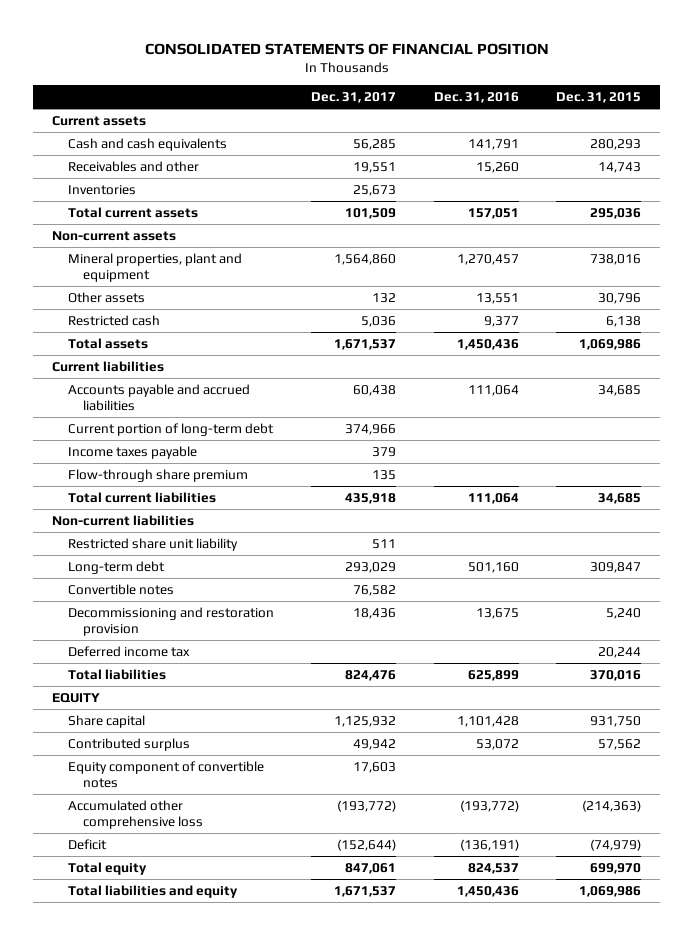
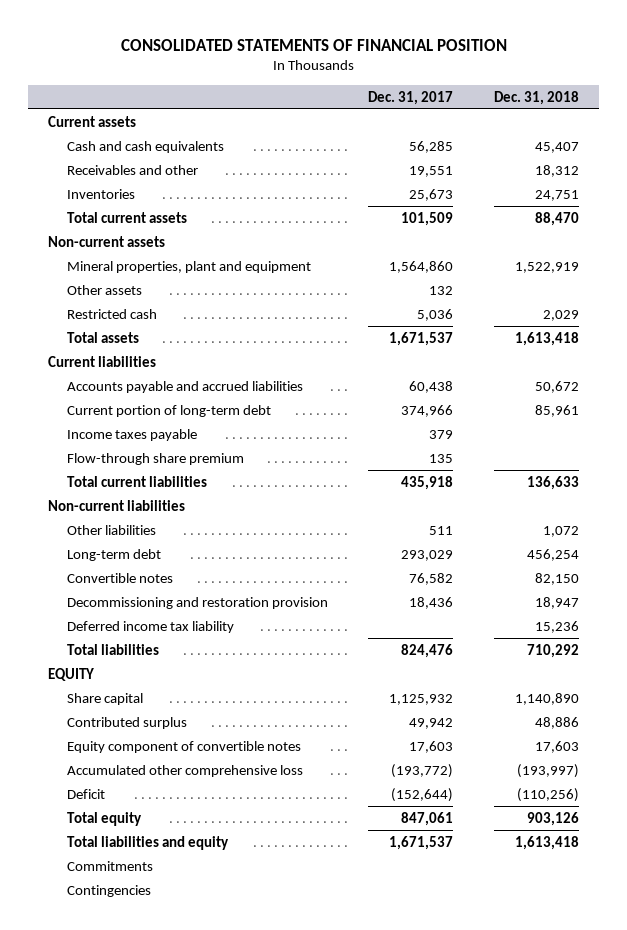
[433,91,519,103] Dec. 31, 2016 -> none
[556,91,642,103] Dec. 31, 2015 -> none
none -> [494,90,580,105] Dec. 31, 2018
[67,537,238,551] Restricted share unit liability -> [66,524,156,535] Other liabilities
[67,645,190,657] Deferred income tax -> [66,620,234,633] Deferred income tax liability
none -> [66,860,153,871] Commitments
none -> [66,884,151,897] Contingencies

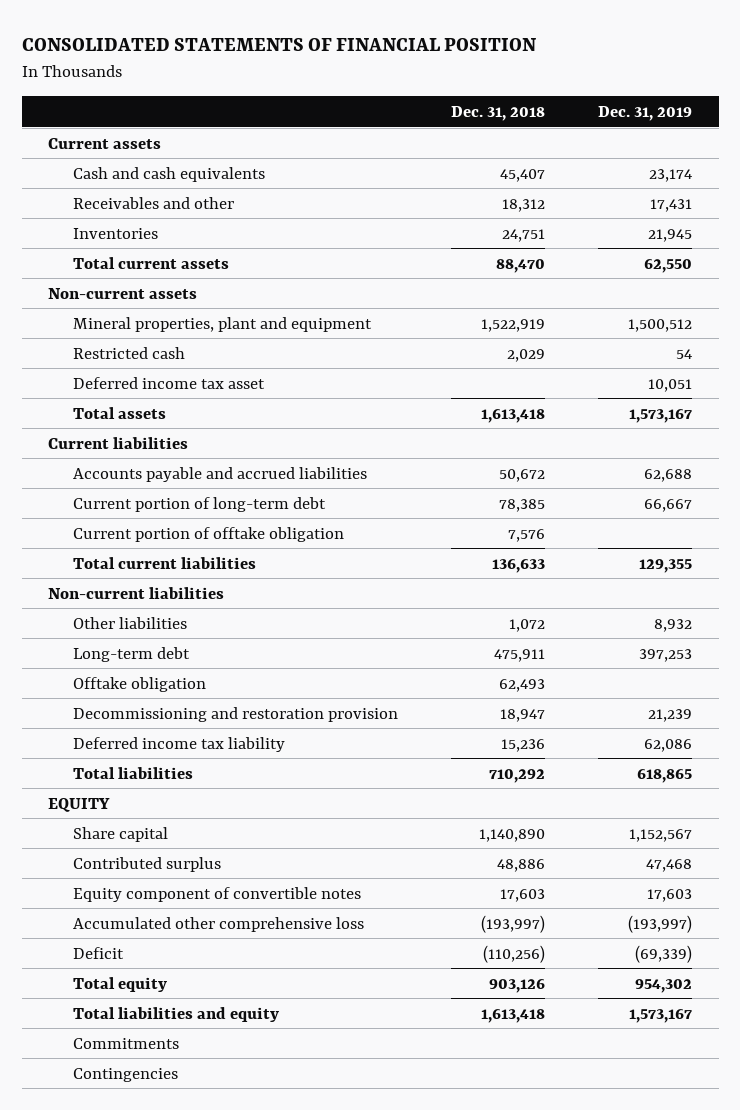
[368,90,454,105] Dec. 31, 2017 -> none
none -> [598,105,693,121] Dec. 31, 2019
[66,284,142,295] Other assets -> none
none -> [72,376,265,389] Deferred income tax asset
[66,428,197,441] Income taxes payable -> none
[66,452,244,465] Flow-through share premium -> none
[535,404,580,417] 85,961 -> [498,498,545,512] 78,385
none -> [72,526,344,542] Current portion of offtake obligation
[66,572,173,583] Convertible notes -> none
[527,548,580,561] 456,254 -> [493,648,545,662] 475,911
none -> [72,676,206,692] Offtake obligation

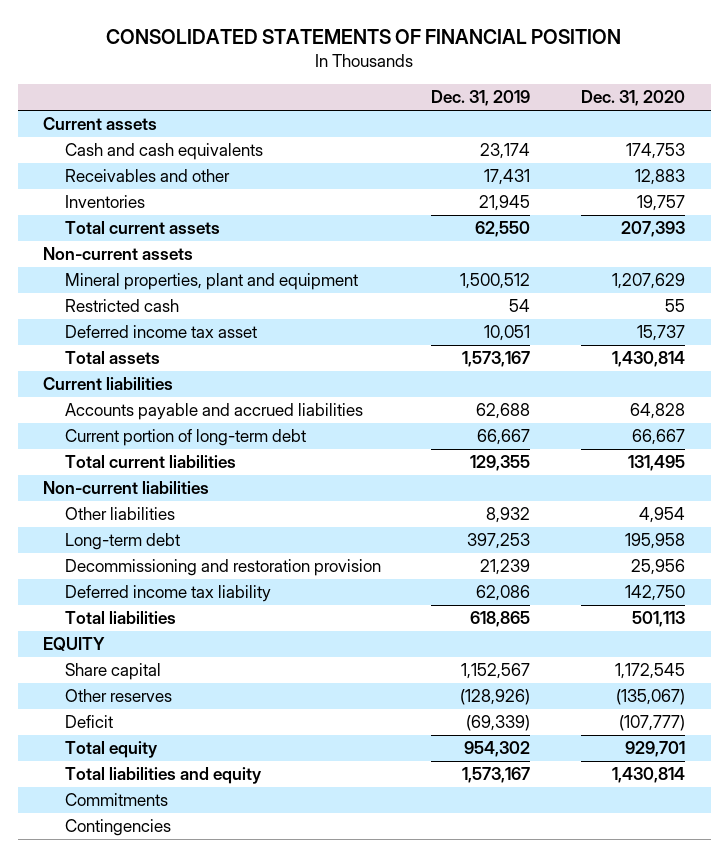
[450,105,545,121] Dec. 31, 2018 -> none
none -> [581,90,686,107] Dec. 31, 2020
[72,526,344,542] Current portion of offtake obligation -> none
[72,676,206,692] Offtake obligation -> none
[72,856,221,872] Contributed surplus -> none
[72,886,361,902] Equity component of convertible notes -> none
[72,916,364,932] Accumulated other comprehensive loss -> none
none -> [64,689,172,703] Other reserves

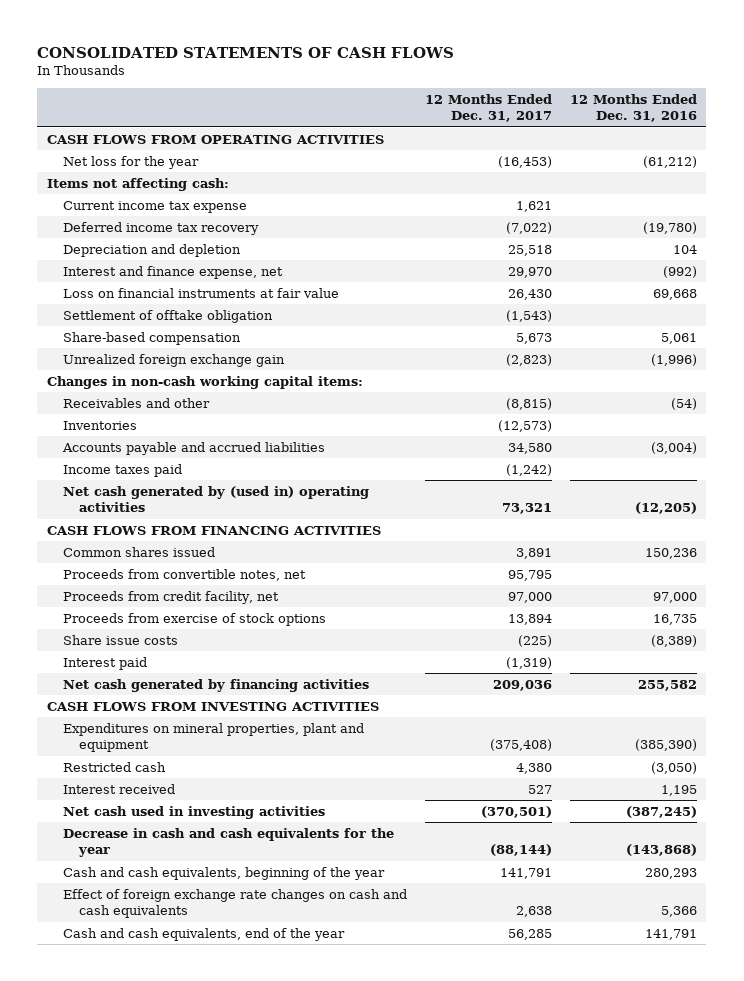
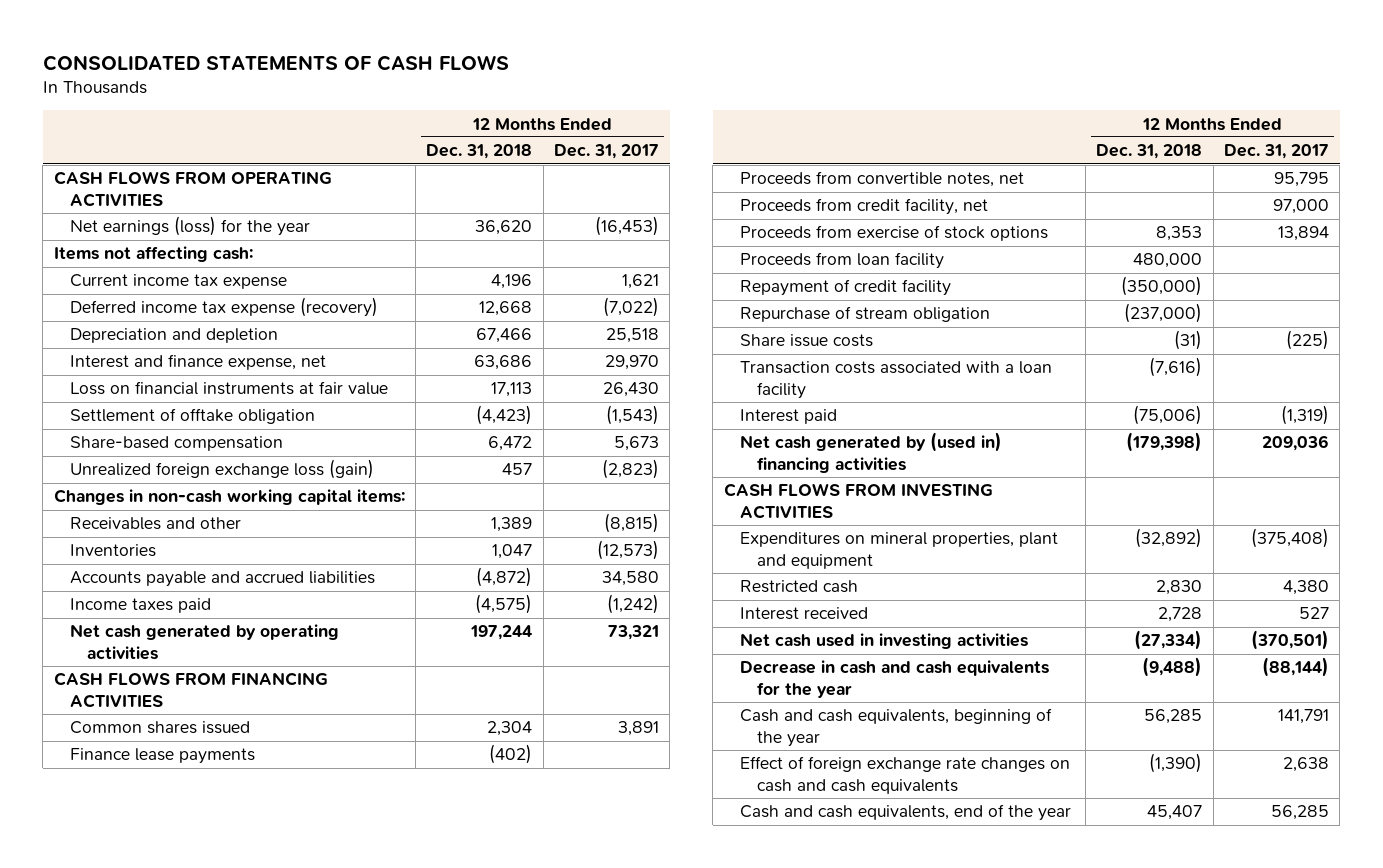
[570,93,698,123] 12 Months Ended Dec. 31, 2016 -> none
none -> [426,144,533,160] Dec. 31, 2018
[62,155,199,169] Net loss for the year -> [70,216,311,237] Net earnings (loss) for the year
[62,221,259,235] Deferred income tax recovery -> [70,297,379,318] Deferred income tax expense (recovery)
[62,353,285,367] Unrealized foreign exchange gain -> [70,459,375,480] Unrealized foreign exchange loss (gain)
[62,485,369,513] Net cash generated by (used in) operating activities -> [70,624,340,661] Net cash generated by operating activities
none -> [70,748,256,765] Finance lease payments
none -> [740,252,945,270] Proceeds from loan facility
none -> [740,279,952,297] Repayment of credit facility
none -> [740,306,991,323] Repurchase of stream obligation
none -> [740,361,1053,400] Transaction costs associated with a loan facility
[62,678,369,692] Net cash generated by financing activities -> [740,432,1003,474] Net cash generated by (used in) financing activities

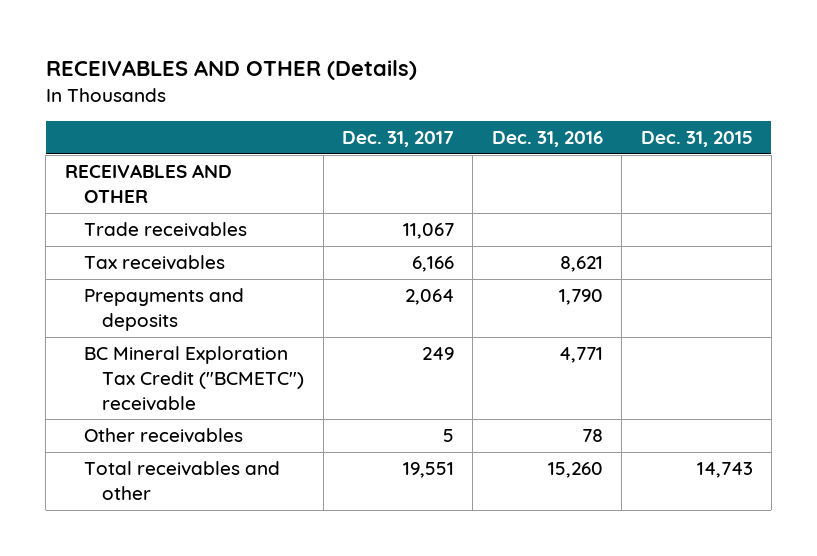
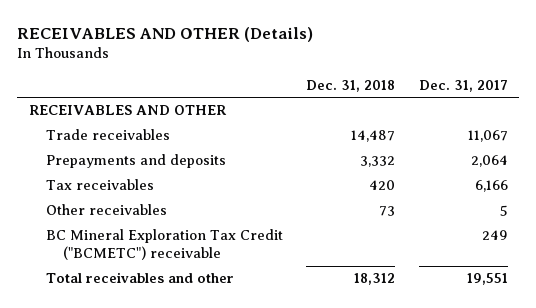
[491,131,603,148] Dec. 31, 2016 -> none
[640,131,753,148] Dec. 31, 2015 -> none
none -> [306,79,396,92] Dec. 31, 2018
[83,255,225,271] Tax receivables -> [45,179,154,191] Tax receivables
[83,346,305,411] BC Mineral Exploration Tax Credit ("BCMETC") receivable -> [45,229,283,261] BC Mineral Exploration Tax Credit ("BCMETC") receivable

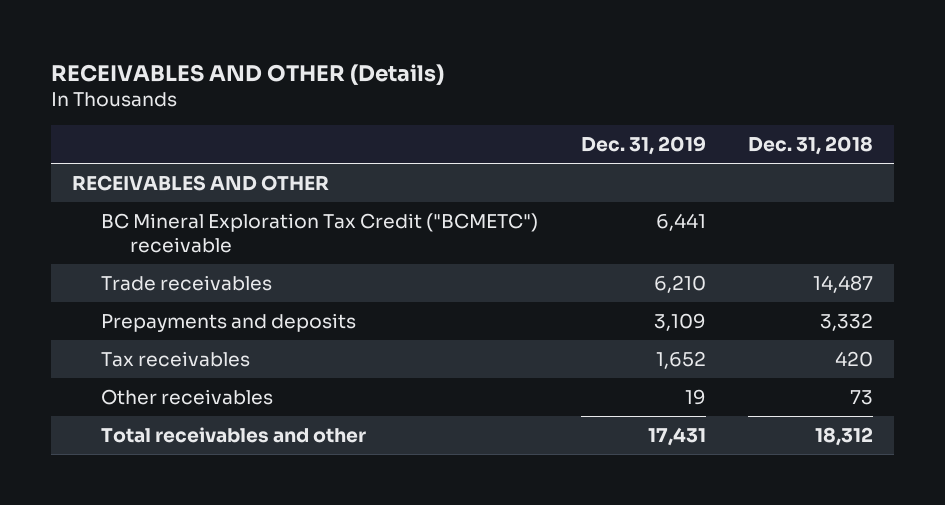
[418,79,508,92] Dec. 31, 2017 -> none
none -> [580,136,706,156] Dec. 31, 2019
[45,229,283,261] BC Mineral Exploration Tax Credit ("BCMETC") receivable -> [101,213,539,253] BC Mineral Exploration Tax Credit ("BCMETC") receivable

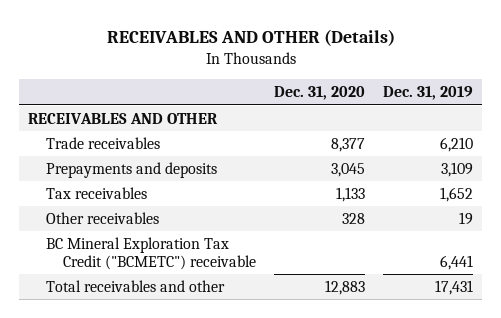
[747,136,873,156] Dec. 31, 2018 -> none
none -> [273,86,365,101] Dec. 31, 2020
[101,213,539,253] BC Mineral Exploration Tax Credit ("BCMETC") receivable -> [45,236,256,270] BC Mineral Exploration Tax Credit ("BCMETC") receivable

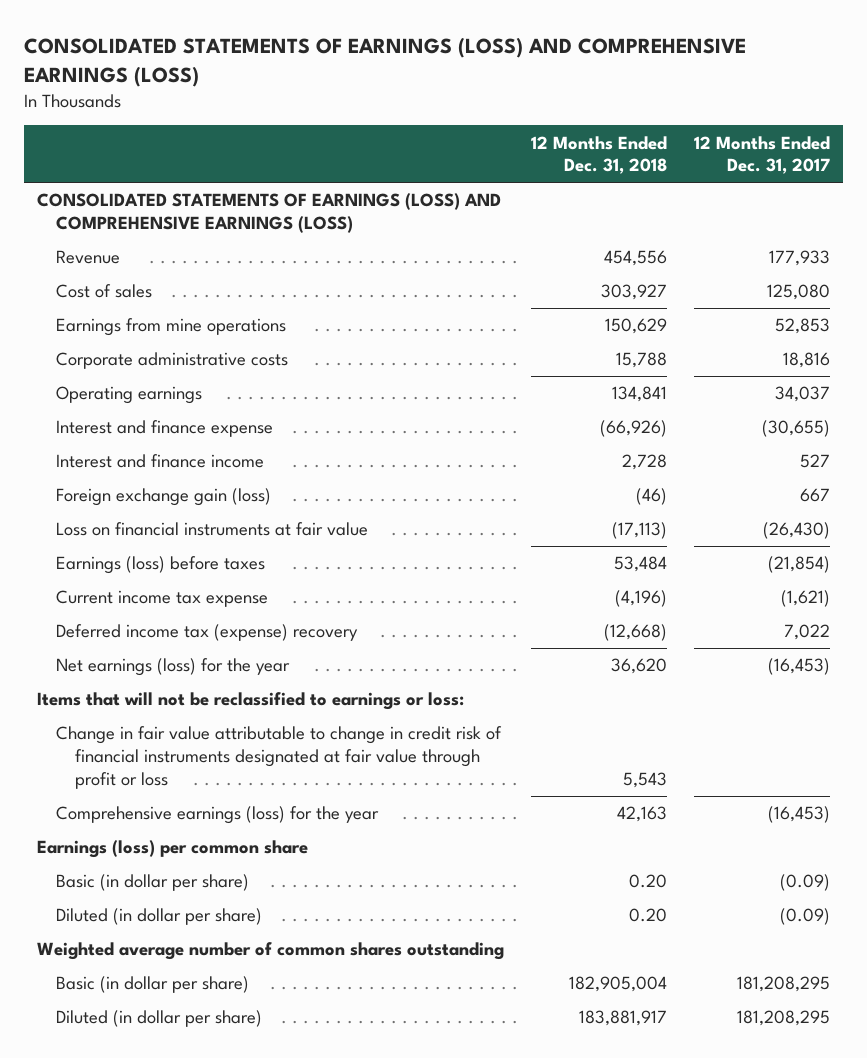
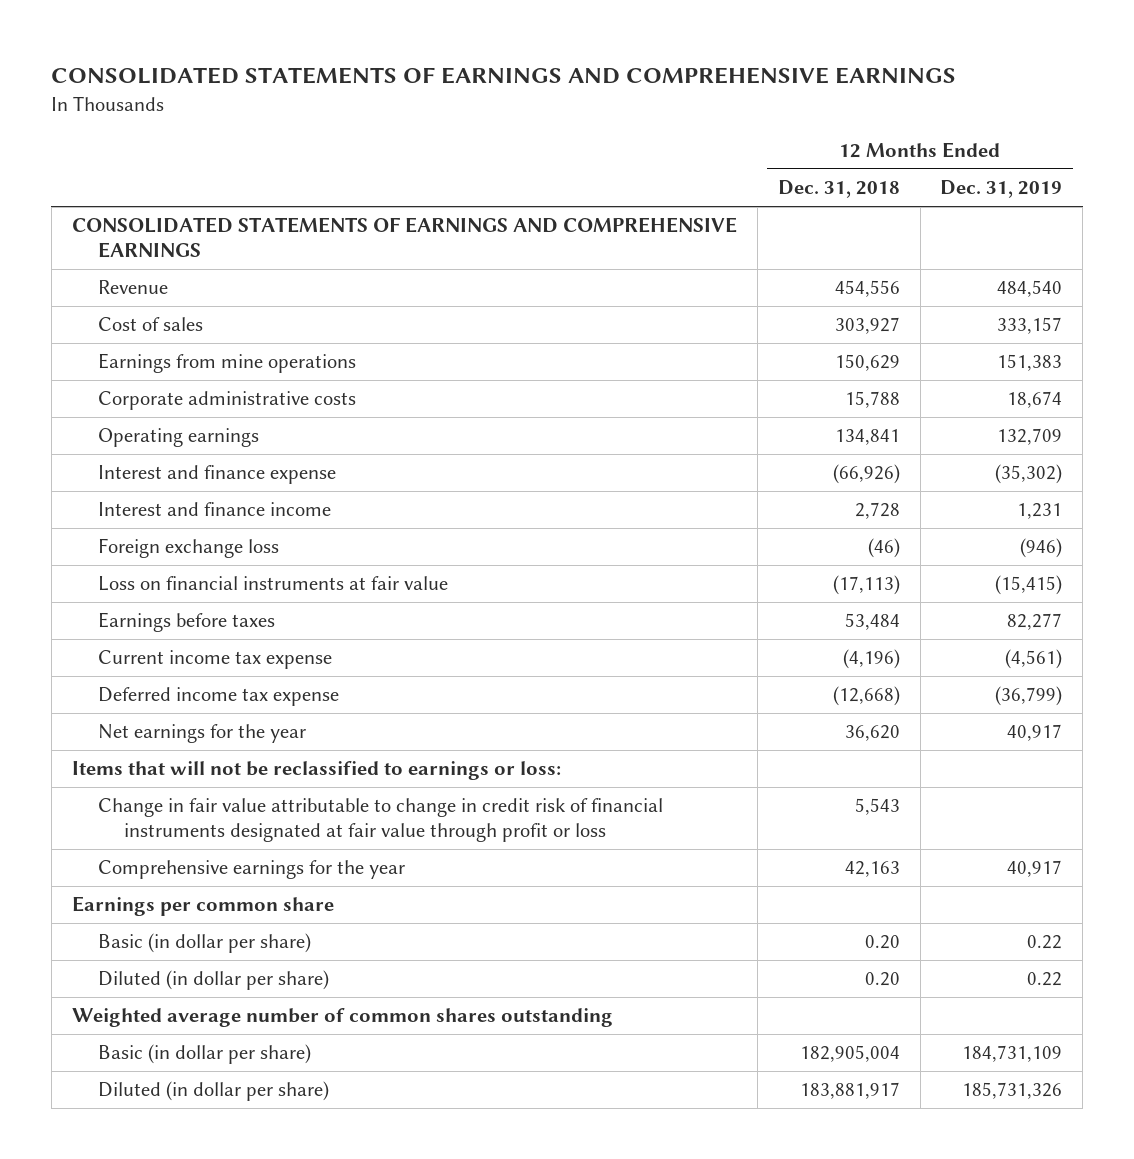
[23,36,746,87] CONSOLIDATED STATEMENTS OF EARNINGS (LOSS) AND COMPREHENSIVE EARNINGS (LOSS) -> [51,67,957,85] CONSOLIDATED STATEMENTS OF EARNINGS AND COMPREHENSIVE EARNINGS
[693,135,830,175] 12 Months Ended Dec. 31, 2017 -> none
none -> [940,180,1063,199] Dec. 31, 2019
[37,193,502,234] CONSOLIDATED STATEMENTS OF EARNINGS (LOSS) AND COMPREHENSIVE EARNINGS (LOSS) -> [71,217,737,258] CONSOLIDATED STATEMENTS OF EARNINGS AND COMPREHENSIVE EARNINGS
[56,488,272,507] Foreign exchange gain (loss) -> [97,538,279,559] Foreign exchange loss
[56,556,266,575] Earnings (loss) before taxes -> [97,612,275,633] Earnings before taxes
[56,624,359,642] Deferred income tax (expense) recovery -> [97,687,339,707] Deferred income tax expense
[56,658,291,677] Net earnings (loss) for the year -> [97,724,306,744] Net earnings for the year
[56,806,380,825] Comprehensive earnings (loss) for the year -> [97,860,405,880] Comprehensive earnings for the year
[37,840,309,859] Earnings (loss) per common share -> [71,896,334,917] Earnings per common share

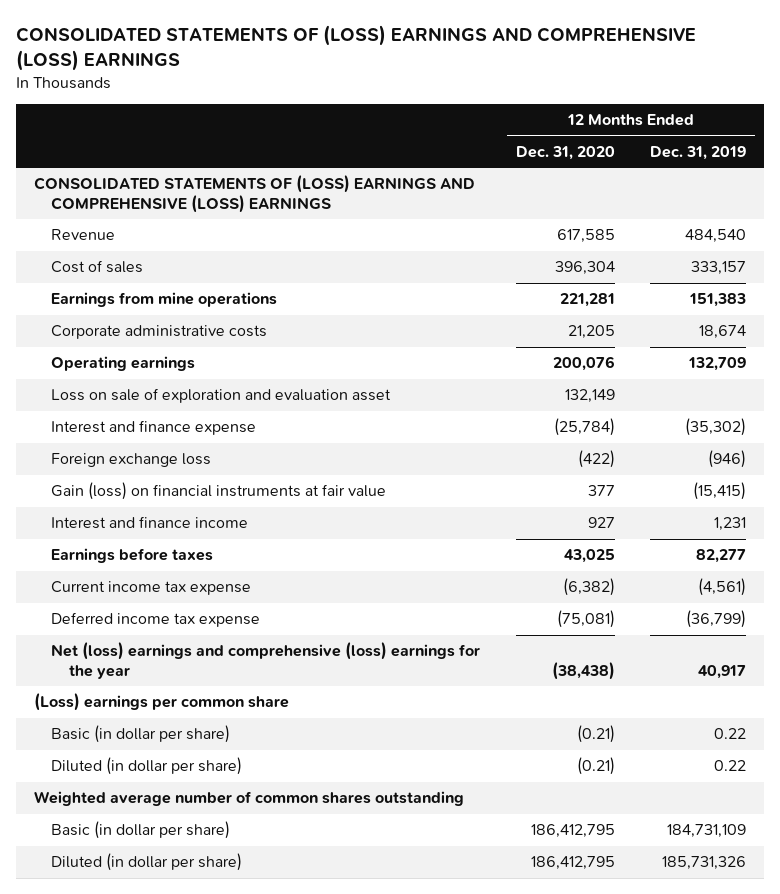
[51,67,957,85] CONSOLIDATED STATEMENTS OF EARNINGS AND COMPREHENSIVE EARNINGS -> [16,25,697,72] CONSOLIDATED STATEMENTS OF (LOSS) EARNINGS AND COMPREHENSIVE (LOSS) EARNINGS
[777,180,900,199] Dec. 31, 2018 -> none
none -> [515,145,615,160] Dec. 31, 2020
[71,217,737,258] CONSOLIDATED STATEMENTS OF EARNINGS AND COMPREHENSIVE EARNINGS -> [34,175,476,213] CONSOLIDATED STATEMENTS OF (LOSS) EARNINGS AND COMPREHENSIVE (LOSS) EARNINGS
none -> [51,388,392,404] Loss on sale of exploration and evaluation asset
[97,576,448,592] Loss on financial instruments at fair value -> [51,482,387,501] Gain (loss) on financial instruments at fair value
[97,502,331,517] Interest and finance income -> [51,516,249,530] Interest and finance income
[71,761,561,781] Items that will not be reclassified to earnings or loss: -> none
[97,798,663,842] Change in fair value attributable to change in credit risk of financial instruments designated at fair value through profit or loss -> none
[97,860,405,880] Comprehensive earnings for the year -> none
[97,724,306,744] Net earnings for the year -> [51,642,481,679] Net (loss) earnings and comprehensive (loss) earnings for the year
[71,896,334,917] Earnings per common share -> [34,693,290,712] (Loss) earnings per common share

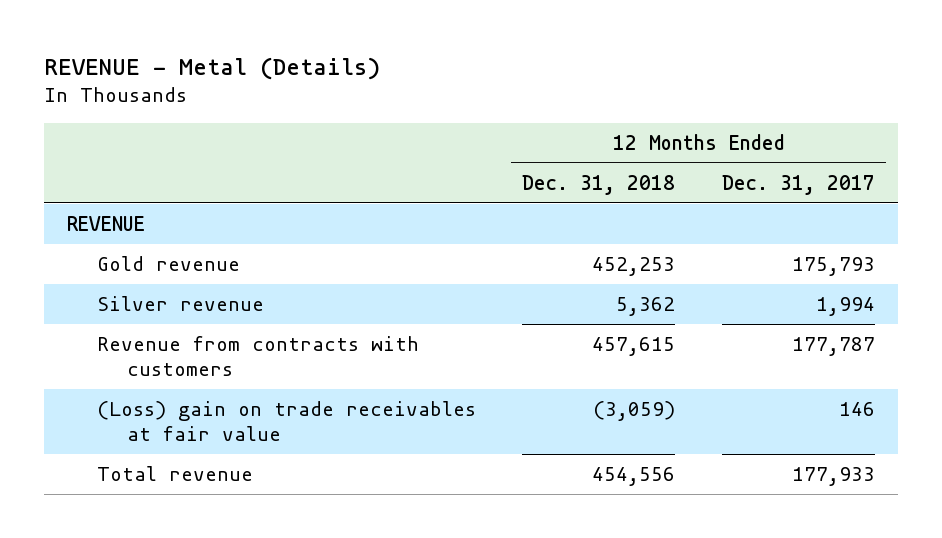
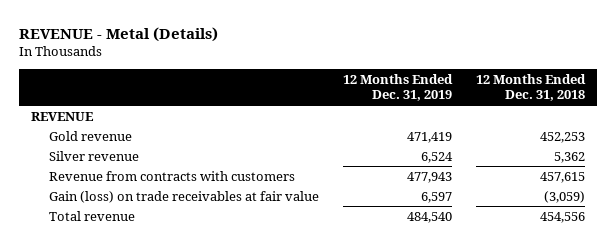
[721,174,875,195] Dec. 31, 2017 -> none
none -> [343,73,454,102] 12 Months Ended Dec. 31, 2019
[96,401,476,442] (Loss) gain on trade receivables at fair value -> [49,190,320,203] Gain (loss) on trade receivables at fair value

